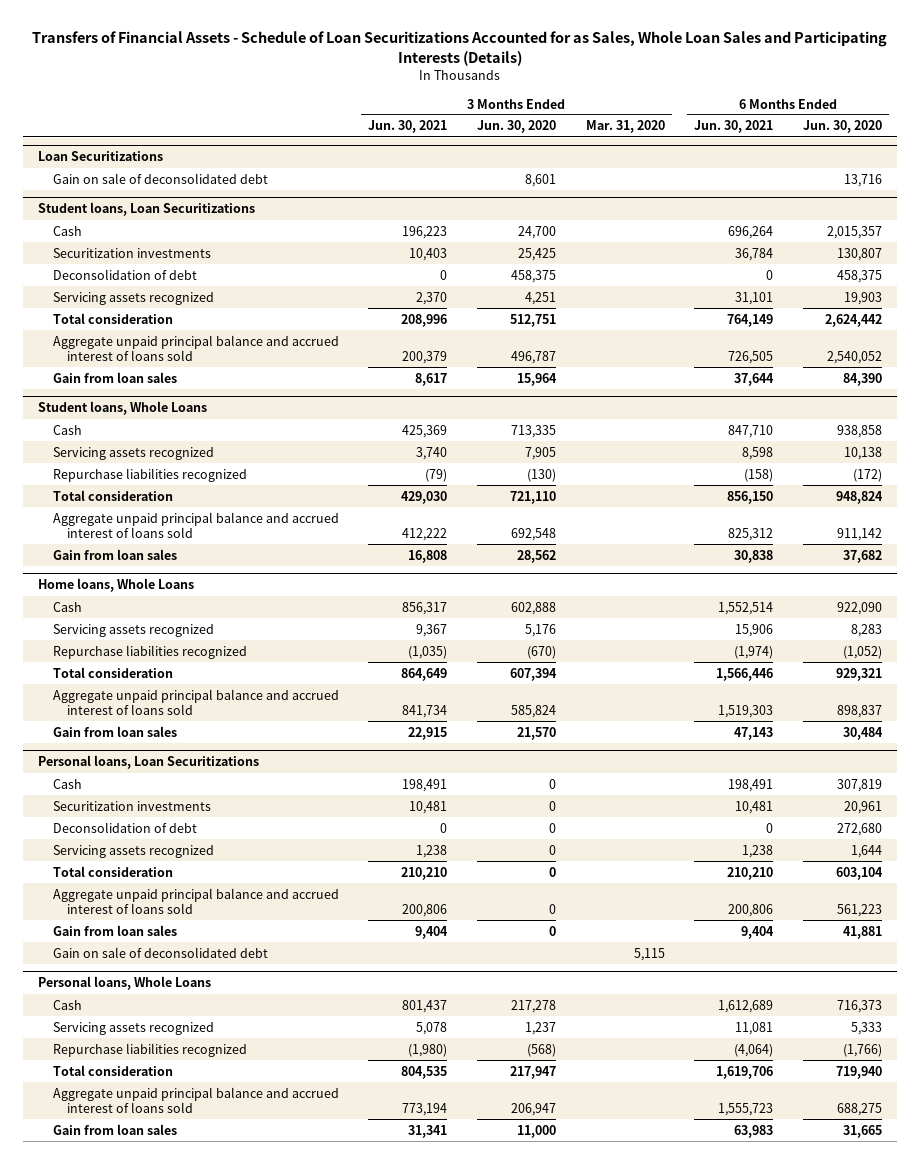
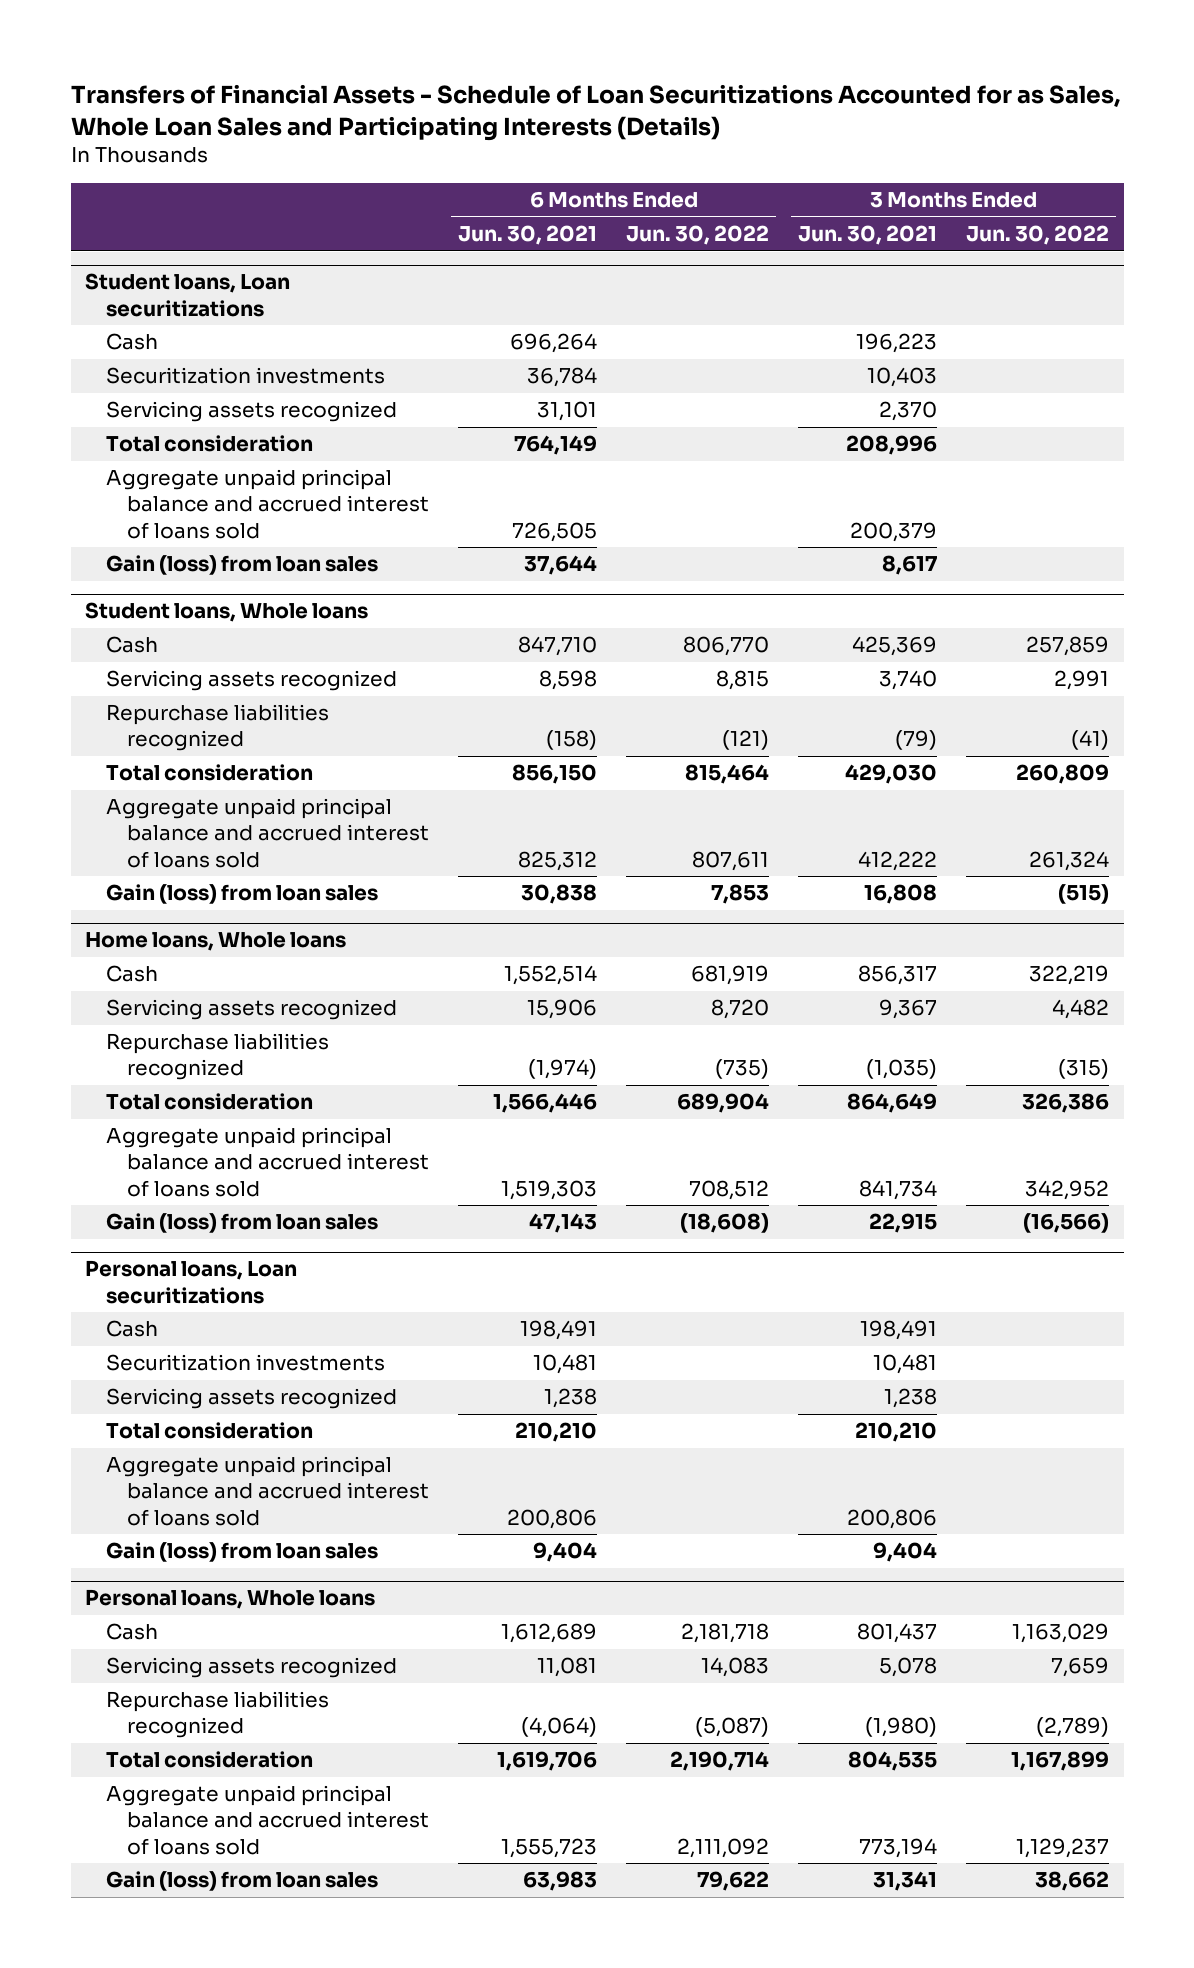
[476,120,556,134] Jun. 30, 2020 -> none
[585,120,665,134] Mar. 31, 2020 -> none
[802,120,882,134] Jun. 30, 2020 -> none
none -> [626,225,770,246] Jun. 30, 2022
none -> [966,225,1110,246] Jun. 30, 2022
[38,151,164,162] Loan Securitizations -> none
[52,172,268,184] Gain on sale of deconsolidated debt -> none
[38,202,256,217] Student loans, Loan Securitizations -> [85,273,291,317] Student loans, Loan securitizations
[52,268,197,280] Deconsolidation of debt -> none
[52,371,177,383] Gain from loan sales -> [106,555,379,576] Gain (loss) from loan sales
[38,401,208,416] Student loans, Whole Loans -> [85,602,369,623] Student loans, Whole loans
[52,548,177,560] Gain from loan sales -> [106,884,379,905] Gain (loss) from loan sales
[38,578,195,593] Home loans, Whole Loans -> [85,932,347,952] Home loans, Whole loans
[52,725,177,737] Gain from loan sales -> [106,1213,379,1234] Gain (loss) from loan sales
[38,755,260,770] Personal loans, Loan Securitizations -> [85,1260,298,1304] Personal loans, Loan securitizations
[52,821,197,833] Deconsolidation of debt -> none
[52,946,268,958] Gain on sale of deconsolidated debt -> none
[52,924,177,936] Gain from loan sales -> [106,1542,379,1563] Gain (loss) from loan sales
[38,976,212,991] Personal loans, Whole Loans -> [85,1589,376,1610] Personal loans, Whole loans
[52,1123,177,1135] Gain from loan sales -> [106,1871,379,1892] Gain (loss) from loan sales

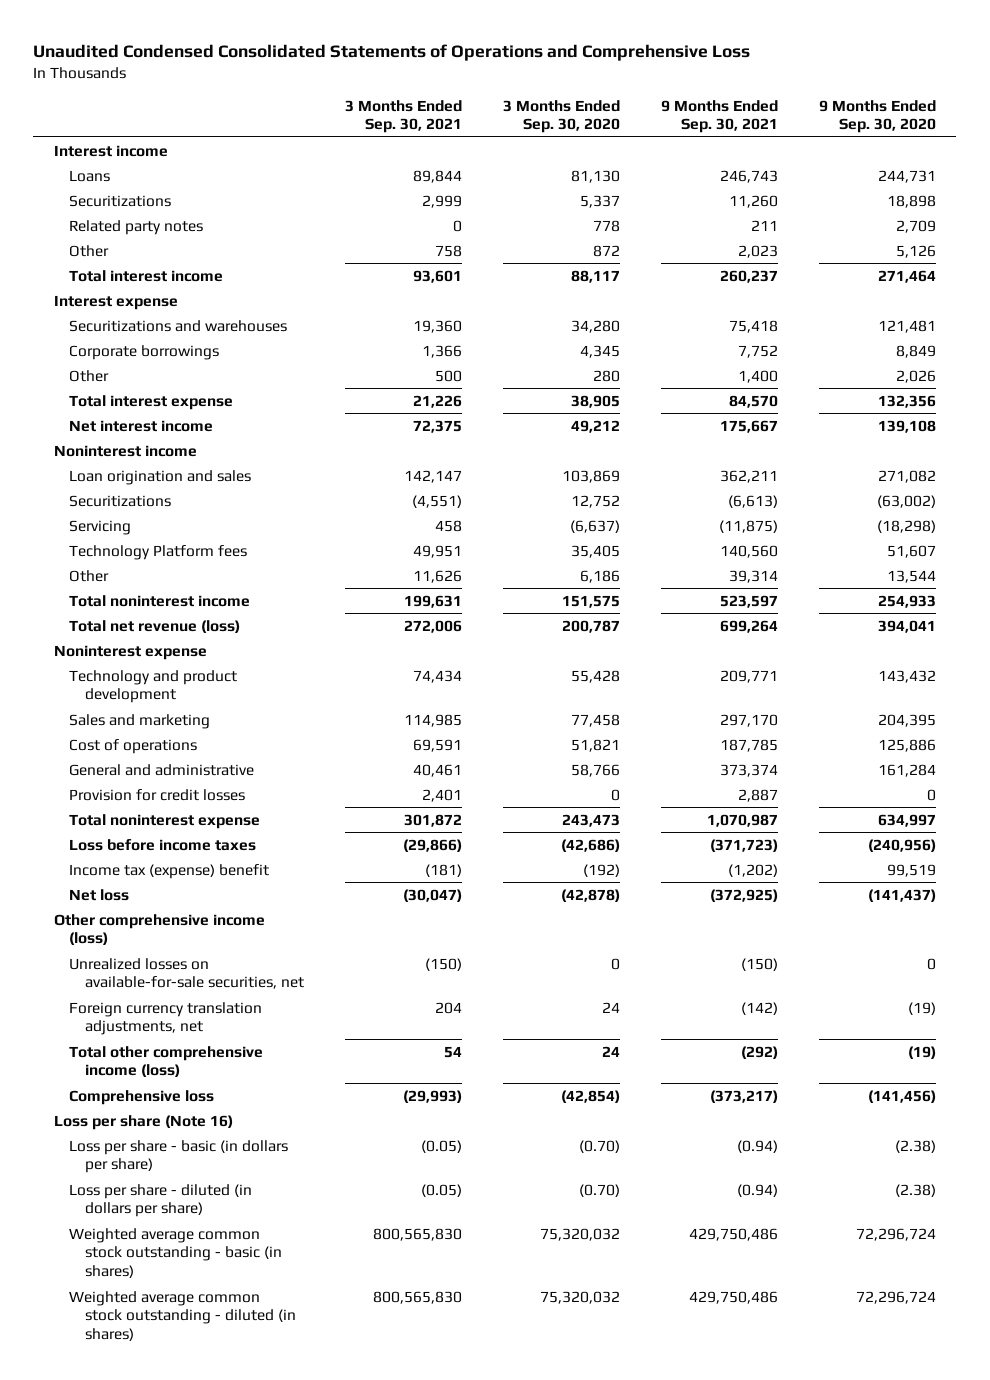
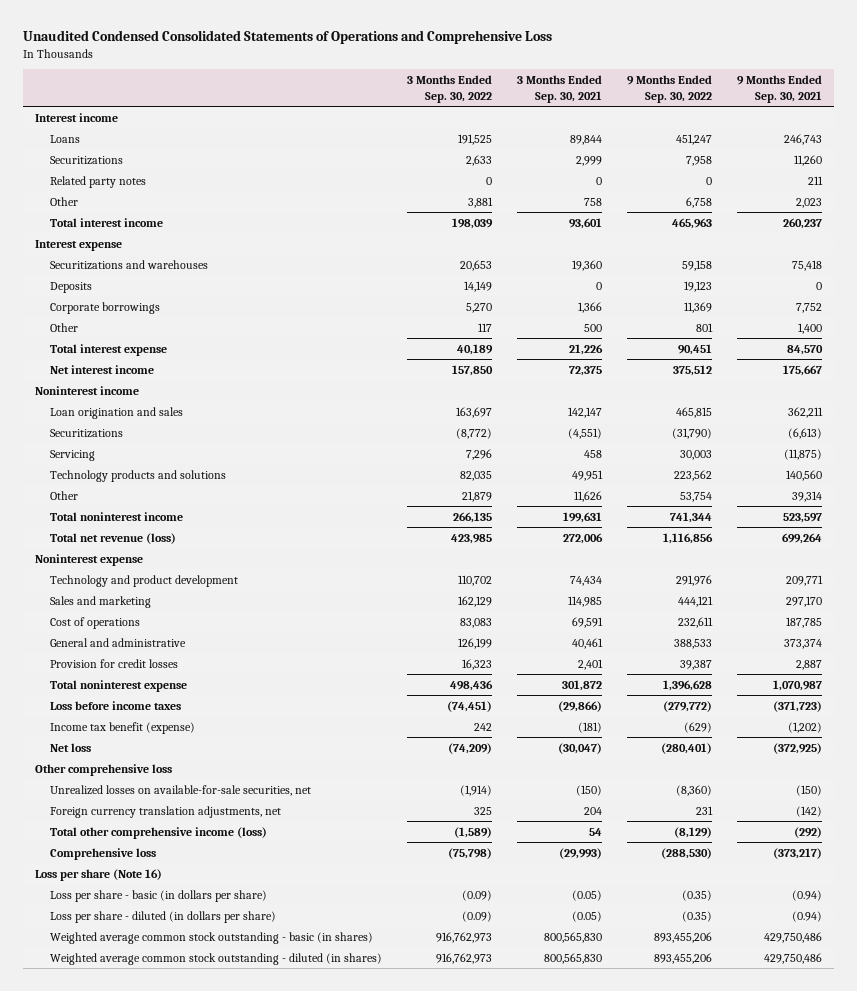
[502,99,620,134] 3 Months Ended Sep. 30, 2020 -> none
[818,99,936,134] 9 Months Ended Sep. 30, 2020 -> none
none -> [407,75,493,103] 3 Months Ended Sep. 30, 2022
none -> [626,75,712,103] 9 Months Ended Sep. 30, 2022
none -> [50,281,93,293] Deposits
[69,544,248,560] Technology Platform fees -> [50,469,227,482] Technology products and solutions
[69,863,270,879] Income tax (expense) benefit -> [50,721,196,734] Income tax benefit (expense)
[53,913,265,946] Other comprehensive income (loss) -> [35,763,173,776] Other comprehensive loss

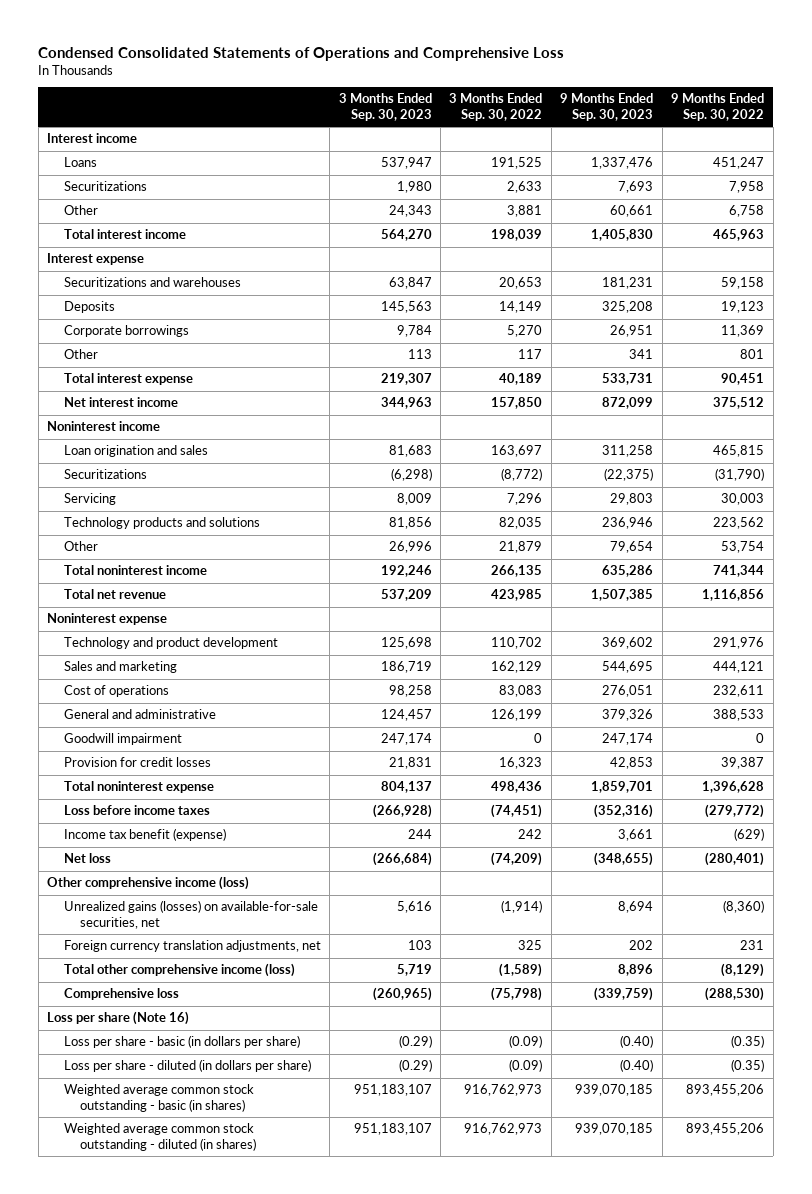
[22,30,552,45] Unaudited Condensed Consolidated Statements of Operations and Comprehensive Loss -> [38,46,565,61] Condensed Consolidated Statements of Operations and Comprehensive Loss
[516,75,602,103] 3 Months Ended Sep. 30, 2021 -> none
[736,75,822,103] 9 Months Ended Sep. 30, 2021 -> none
none -> [338,93,432,121] 3 Months Ended Sep. 30, 2023
none -> [560,93,654,121] 9 Months Ended Sep. 30, 2023
[50,175,147,188] Related party notes -> none
[50,532,177,544] Total net revenue (loss) -> [63,589,166,600] Total net revenue
none -> [63,733,182,746] Goodwill impairment
[35,763,173,776] Other comprehensive loss -> [47,876,250,891] Other comprehensive income (loss)
[50,784,312,796] Unrealized losses on available-for-sale securities, net -> [63,900,318,929] Unrealized gains (losses) on available-for-sale securities, net

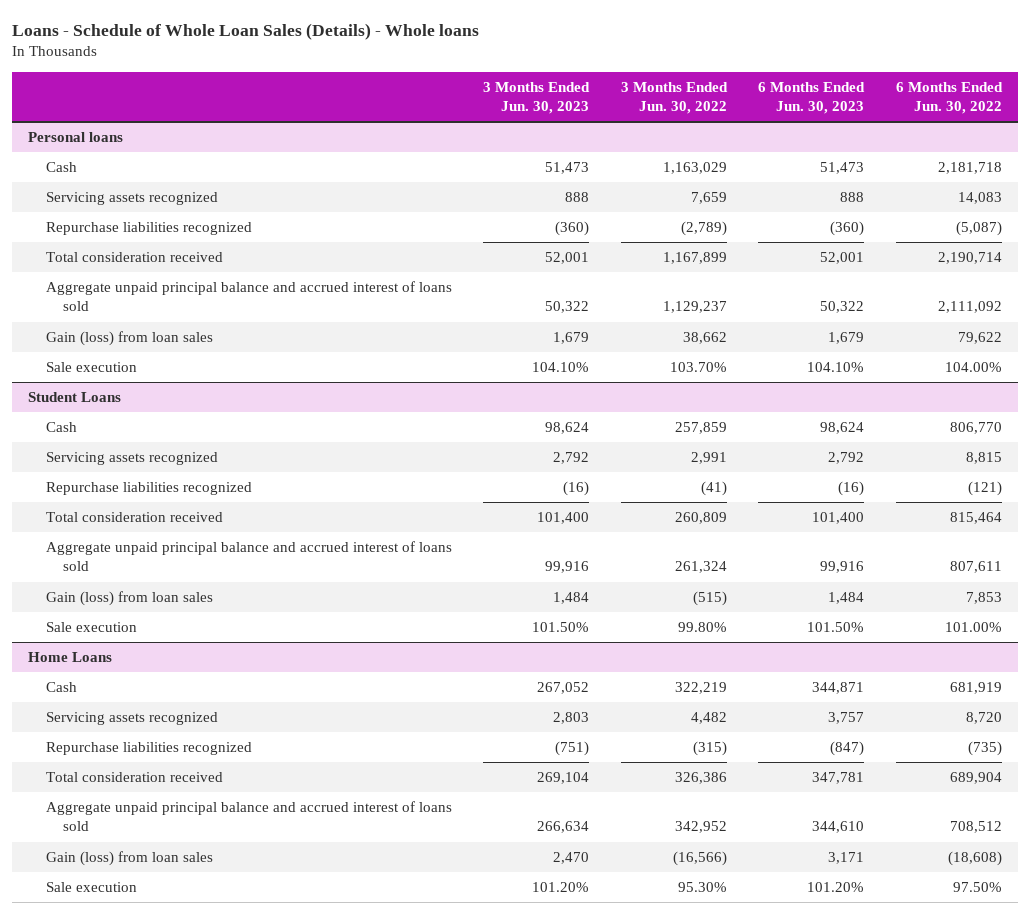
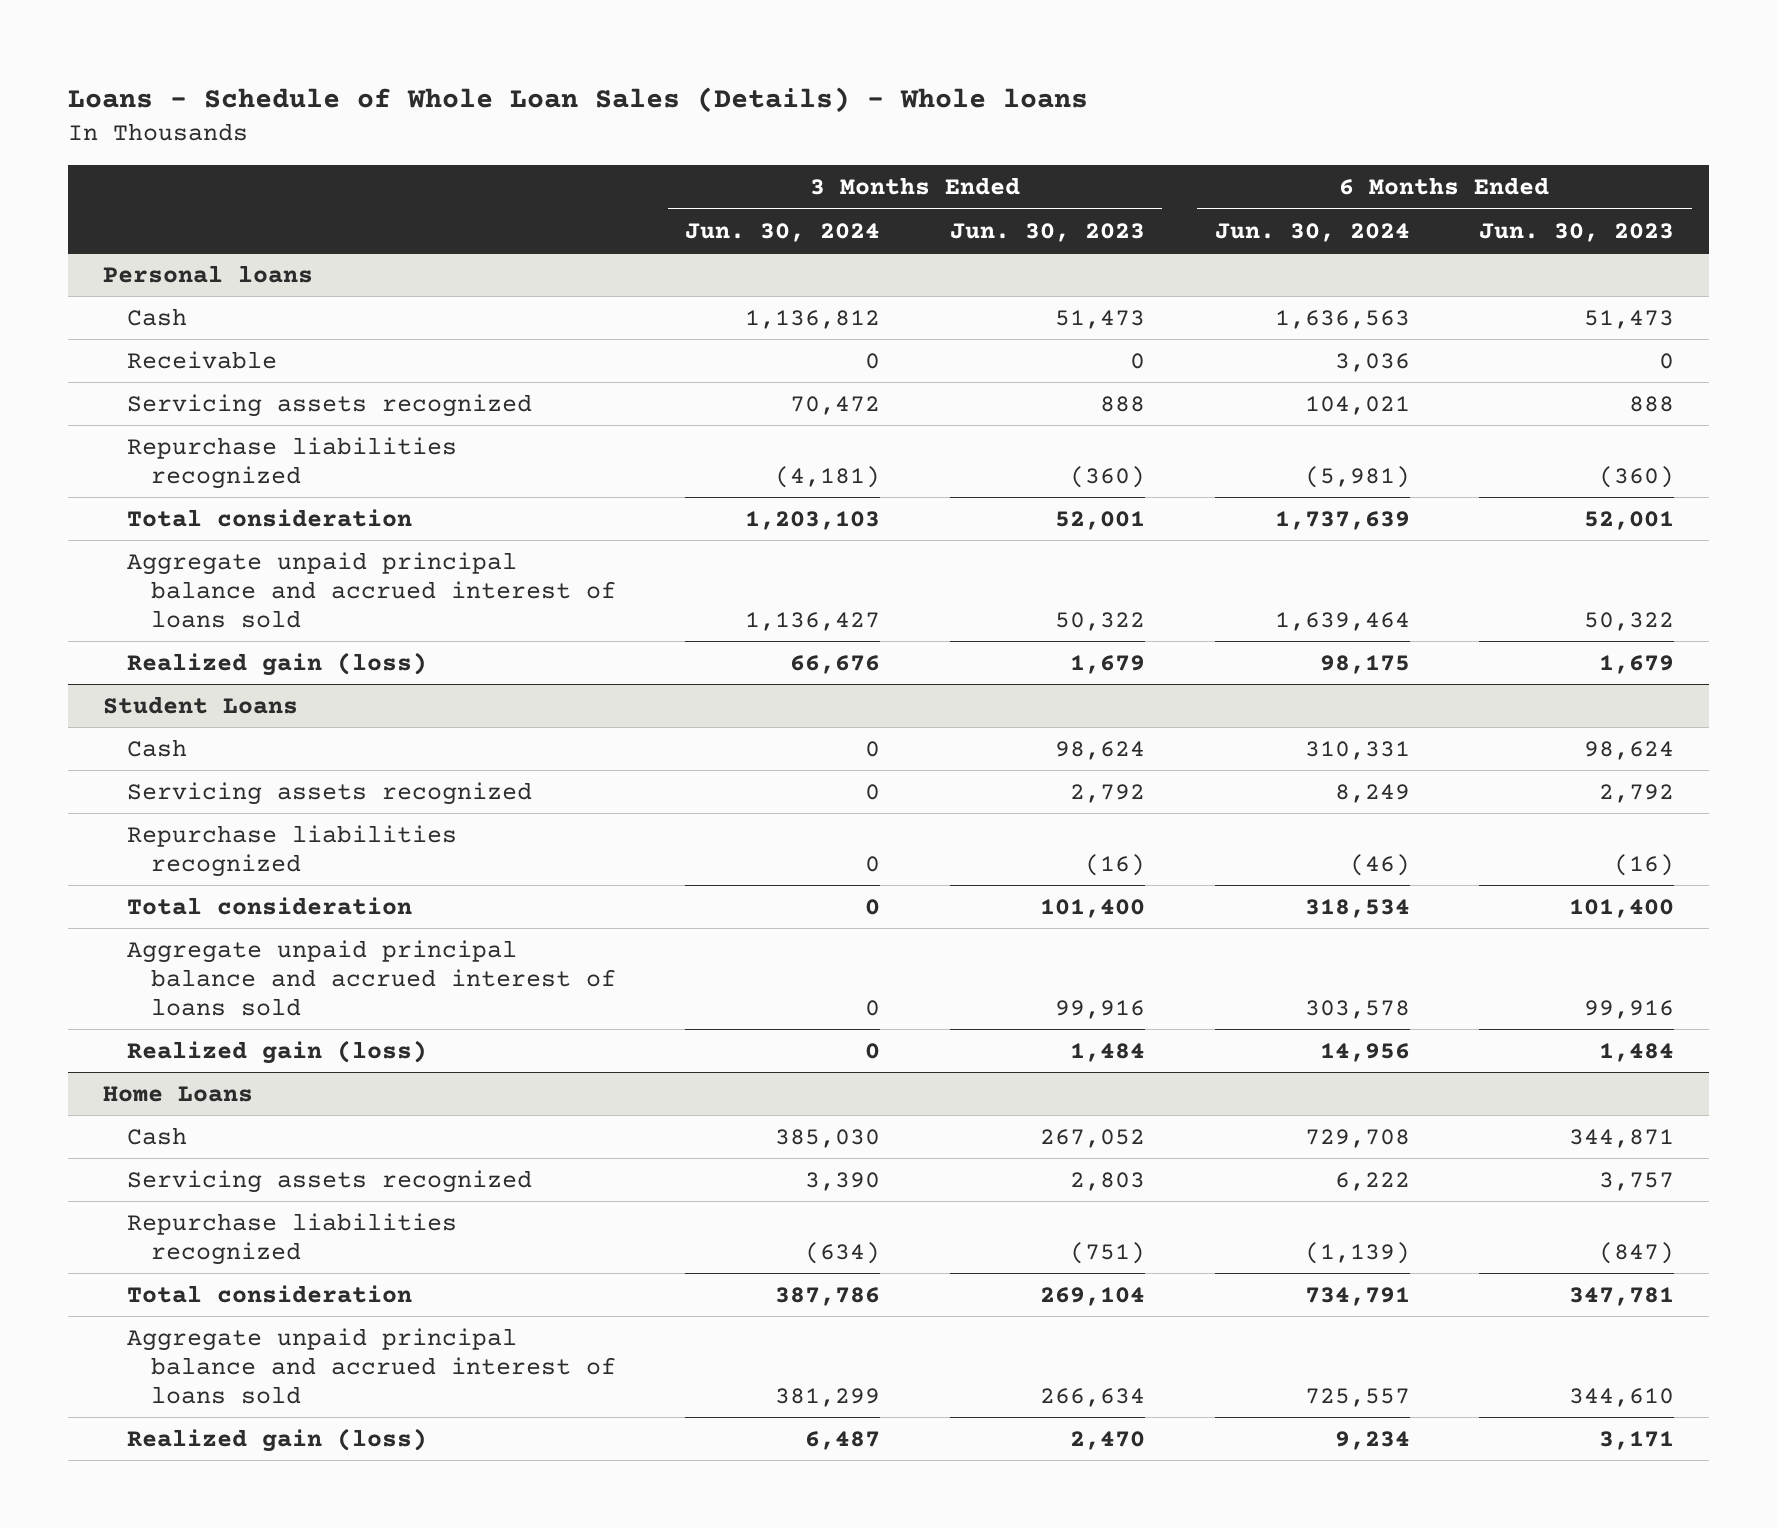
[620,81,728,114] 3 Months Ended Jun. 30, 2022 -> none
[895,81,1003,114] 6 Months Ended Jun. 30, 2022 -> none
none -> [685,222,881,242] Jun. 30, 2024
none -> [1214,222,1410,242] Jun. 30, 2024
none -> [126,350,277,369] Receivable
[45,252,223,263] Total consideration received -> [126,508,412,527] Total consideration
[45,362,137,373] Sale execution -> none
[45,331,213,347] Gain (loss) from loan sales -> [126,651,427,676] Realized gain (loss)
[45,512,223,523] Total consideration received -> [126,896,412,915] Total consideration
[45,622,137,633] Sale execution -> none
[45,591,213,607] Gain (loss) from loan sales -> [126,1039,427,1064] Realized gain (loss)
[45,772,223,783] Total consideration received -> [126,1284,412,1303] Total consideration
[45,882,137,893] Sale execution -> none
[45,851,213,867] Gain (loss) from loan sales -> [126,1427,427,1452] Realized gain (loss)

